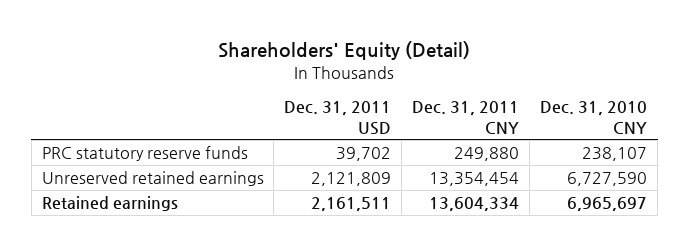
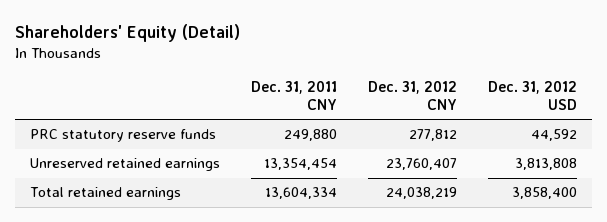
[284,101,392,135] Dec. 31, 2011 USD -> none
[540,101,648,134] Dec. 31, 2010 CNY -> none
none -> [367,81,457,110] Dec. 31, 2012 CNY
none -> [487,81,577,110] Dec. 31, 2012 USD
[41,195,178,211] Retained earnings -> [30,187,182,201] Total retained earnings

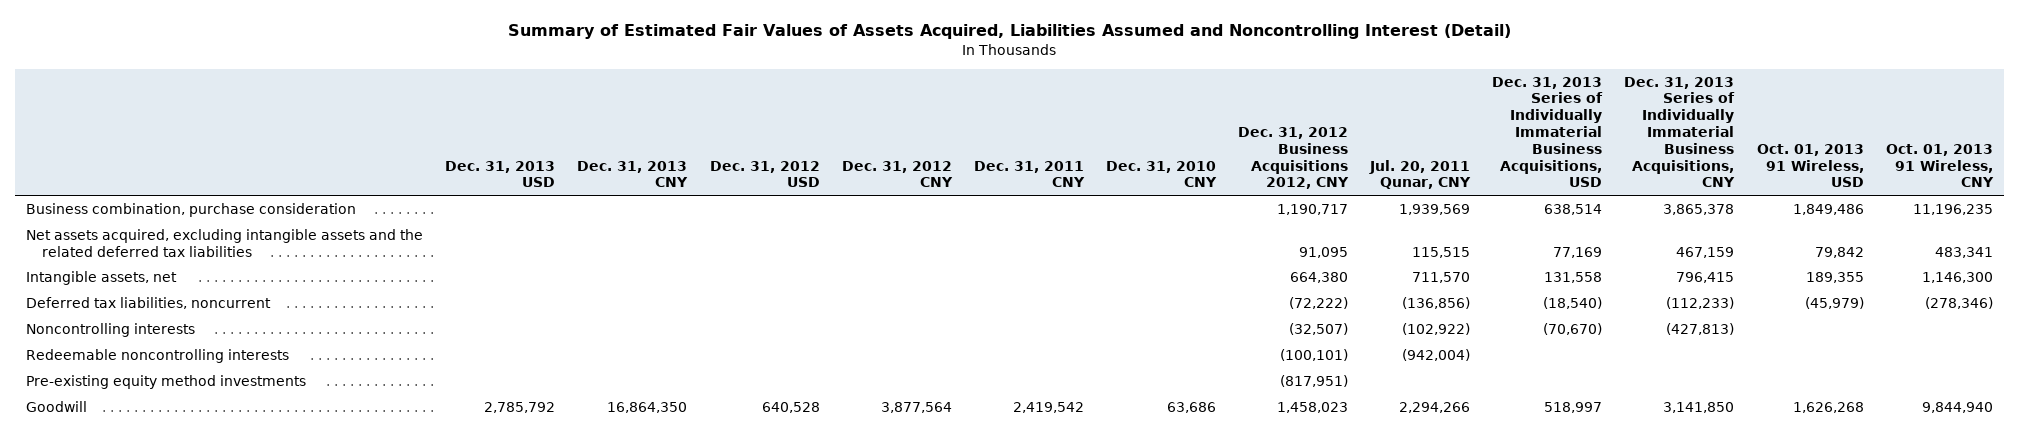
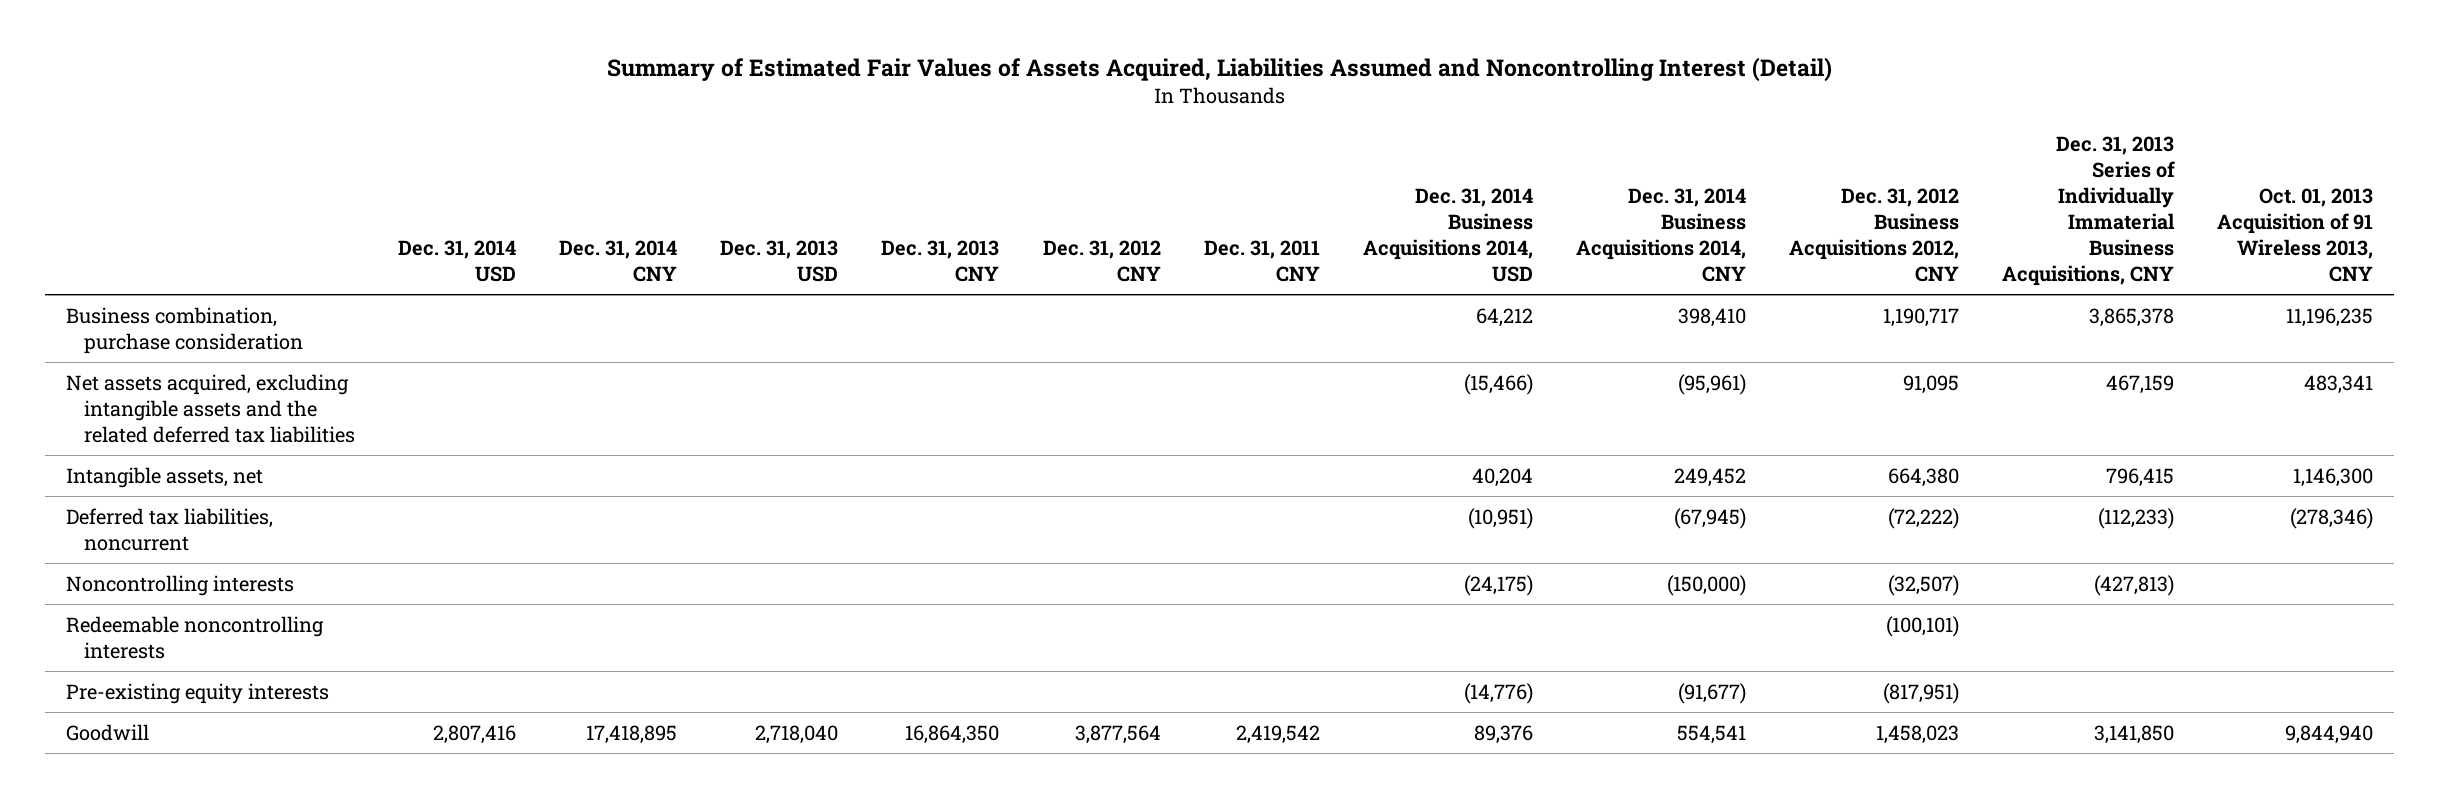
[709,160,820,188] Dec. 31, 2012 USD -> none
[1105,160,1217,188] Dec. 31, 2010 CNY -> none
[1369,159,1472,190] Jul. 20, 2011 Qunar, CNY -> none
[1492,76,1604,188] Dec. 31, 2013 Series of Individually Immaterial Business Acquisitions, USD -> none
[1756,143,1864,188] Oct. 01, 2013 91 Wireless, USD -> none
[1885,143,1994,188] Oct. 01, 2013 91 Wireless, CNY -> none
none -> [398,240,517,283] Dec. 31, 2014 USD
none -> [559,240,678,283] Dec. 31, 2014 CNY
none -> [1362,187,1533,283] Dec. 31, 2014 Business Acquisitions 2014, USD
none -> [1575,187,1746,283] Dec. 31, 2014 Business Acquisitions 2014, CNY
none -> [2216,187,2373,283] Oct. 01, 2013 Acquisition of 91 Wireless 2013, CNY
[26,374,307,389] Pre-existing equity method investments -> [66,682,330,704] Pre-existing equity interests
[484,401,556,413] 2,785,792 -> [755,724,839,744] 2,718,040

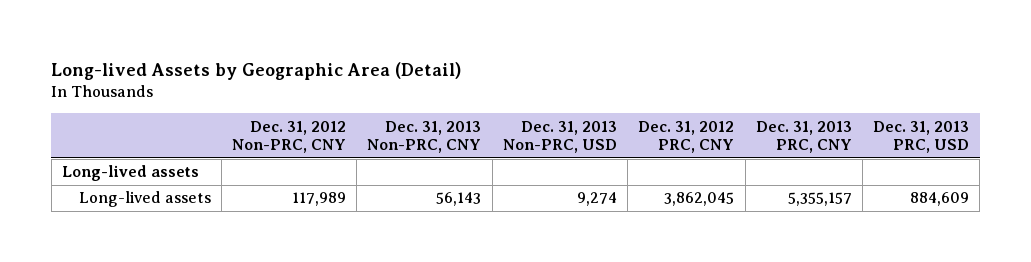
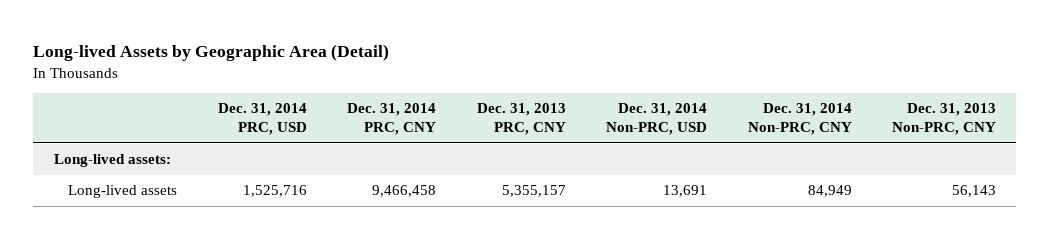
[232,120,347,154] Dec. 31, 2012 Non-PRC, CNY -> none
[502,120,617,154] Dec. 31, 2013 Non-PRC, USD -> none
[638,120,735,154] Dec. 31, 2012 PRC, CNY -> none
[873,120,970,154] Dec. 31, 2013 PRC, USD -> none
none -> [217,103,307,136] Dec. 31, 2014 PRC, USD
none -> [347,103,437,136] Dec. 31, 2014 PRC, CNY
none -> [606,103,708,136] Dec. 31, 2014 Non-PRC, USD
none -> [747,103,852,136] Dec. 31, 2014 Non-PRC, CNY
[62,165,200,182] Long-lived assets -> [53,154,171,168] Long-lived assets:

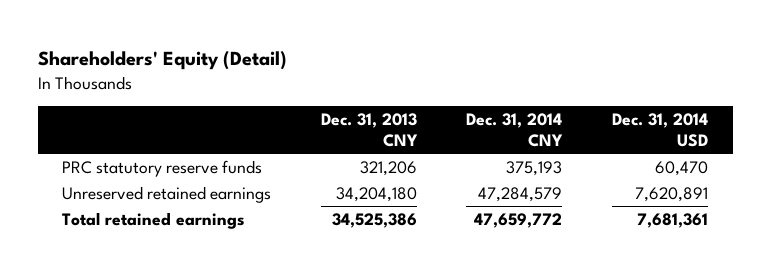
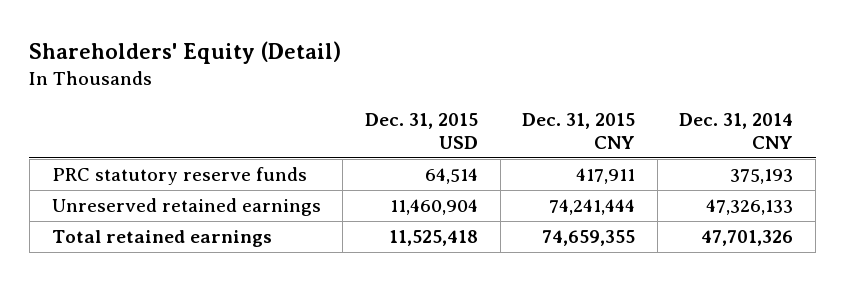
[320,113,418,147] Dec. 31, 2013 CNY -> none
[612,113,709,147] Dec. 31, 2014 USD -> none
none -> [364,113,478,150] Dec. 31, 2015 USD
none -> [522,113,636,150] Dec. 31, 2015 CNY
[478,186,563,202] 47,284,579 -> [706,199,794,216] 47,326,133
[474,212,563,228] 47,659,772 -> [701,230,794,247] 47,701,326

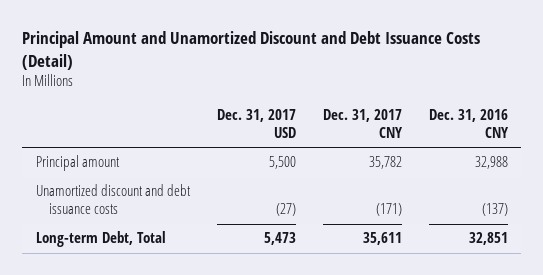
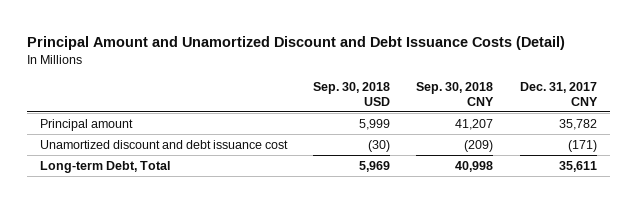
[216,108,296,138] Dec. 31, 2017 USD -> none
[428,108,509,138] Dec. 31, 2016 CNY -> none
none -> [313,81,391,106] Sep. 30, 2018 USD
none -> [416,81,495,106] Sep. 30, 2018 CNY
[35,184,191,215] Unamortized discount and debt issuance costs -> [40,139,289,149] Unamortized discount and debt issuance cost

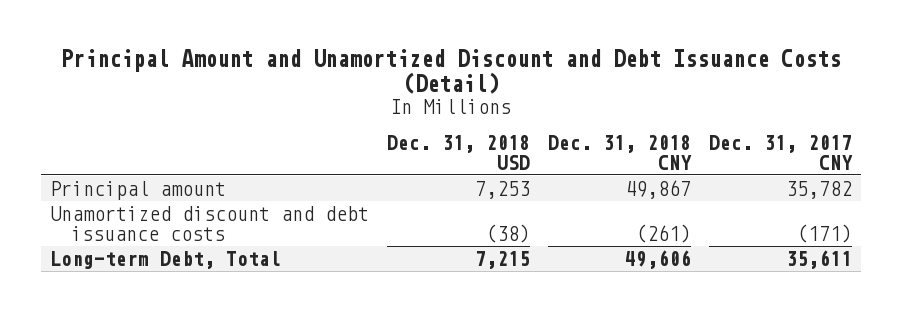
[313,81,391,106] Sep. 30, 2018 USD -> none
[416,81,495,106] Sep. 30, 2018 CNY -> none
none -> [387,135,531,170] Dec. 31, 2018 USD
none -> [548,135,693,170] Dec. 31, 2018 CNY
[40,139,289,149] Unamortized discount and debt issuance cost -> [50,206,370,241] Unamortized discount and debt issuance costs

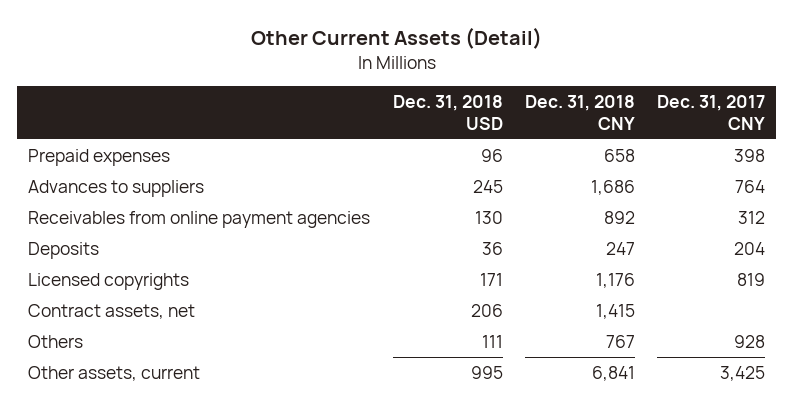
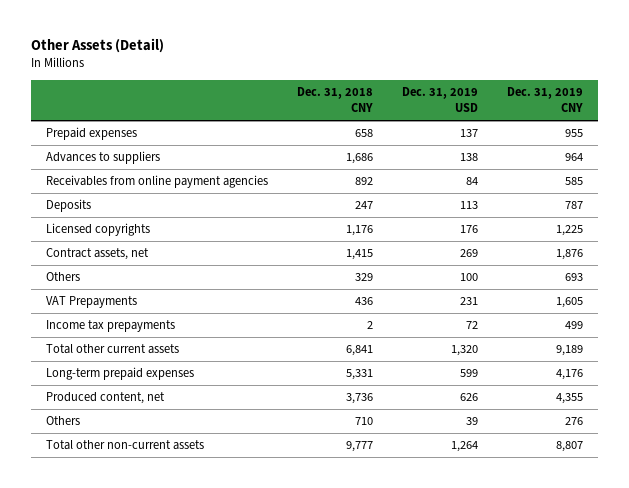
[250,26,542,49] Other Current Assets (Detail) -> [30,38,164,54] Other Assets (Detail)
[392,95,503,130] Dec. 31, 2018 USD -> none
[656,95,765,130] Dec. 31, 2017 CNY -> none
none -> [401,86,478,113] Dec. 31, 2019 USD
none -> [507,86,584,113] Dec. 31, 2019 CNY
[605,335,635,349] 767 -> [354,273,373,282] 329
none -> [45,296,137,309] VAT Prepayments
none -> [45,320,175,333] Income tax prepayments
[28,366,201,382] Other assets, current -> [45,344,179,355] Total other current assets
none -> [45,367,194,381] Long-term prepaid expenses
none -> [45,392,165,405] Produced content, net
none -> [45,416,80,426] Others
none -> [45,440,204,451] Total other non-current assets

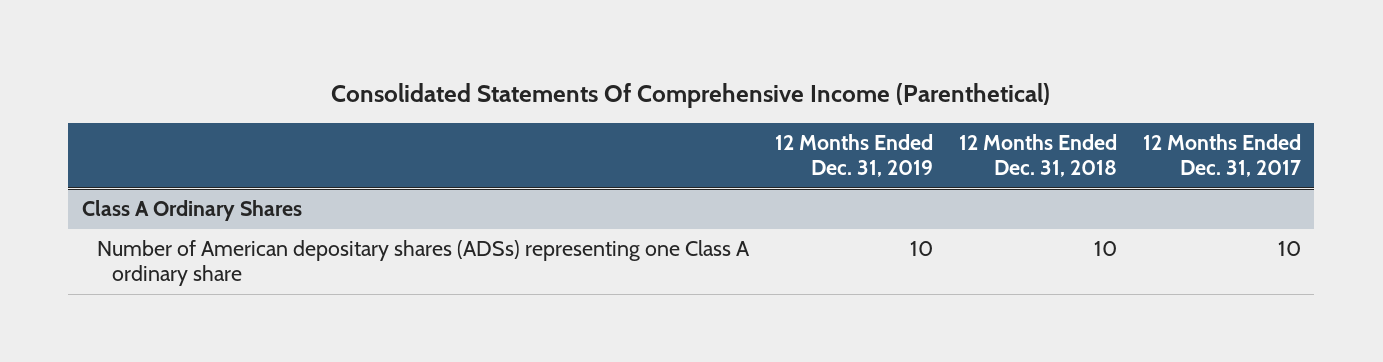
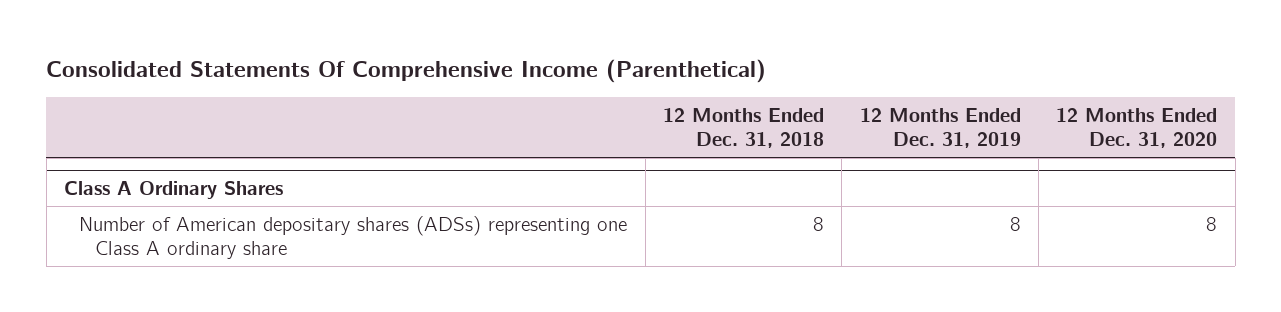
[1143,134,1302,178] 12 Months Ended Dec. 31, 2017 -> none
none -> [1056,107,1218,148] 12 Months Ended Dec. 31, 2020
[909,241,933,257] 10 -> [1009,216,1021,231] 8
[1094,241,1118,257] 10 -> [812,216,824,231] 8

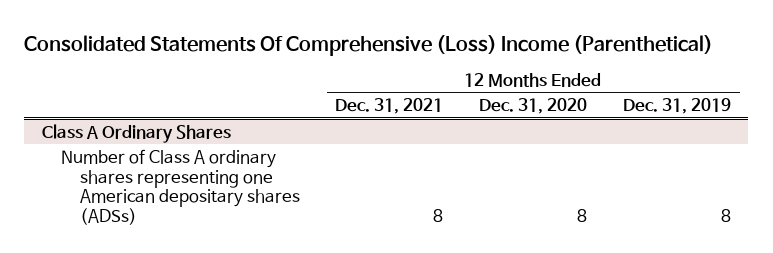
[46,58,767,83] Consolidated Statements Of Comprehensive Income (Parenthetical) -> [24,34,714,56] Consolidated Statements Of Comprehensive (Loss) Income (Parenthetical)
[662,107,824,148] 12 Months Ended Dec. 31, 2018 -> none
none -> [335,98,444,115] Dec. 31, 2021
[79,215,628,260] Number of American depositary shares (ADSs) representing one Class A ordinary share -> [60,148,300,226] Number of Class A ordinary shares representing one American depositary shares (ADSs)

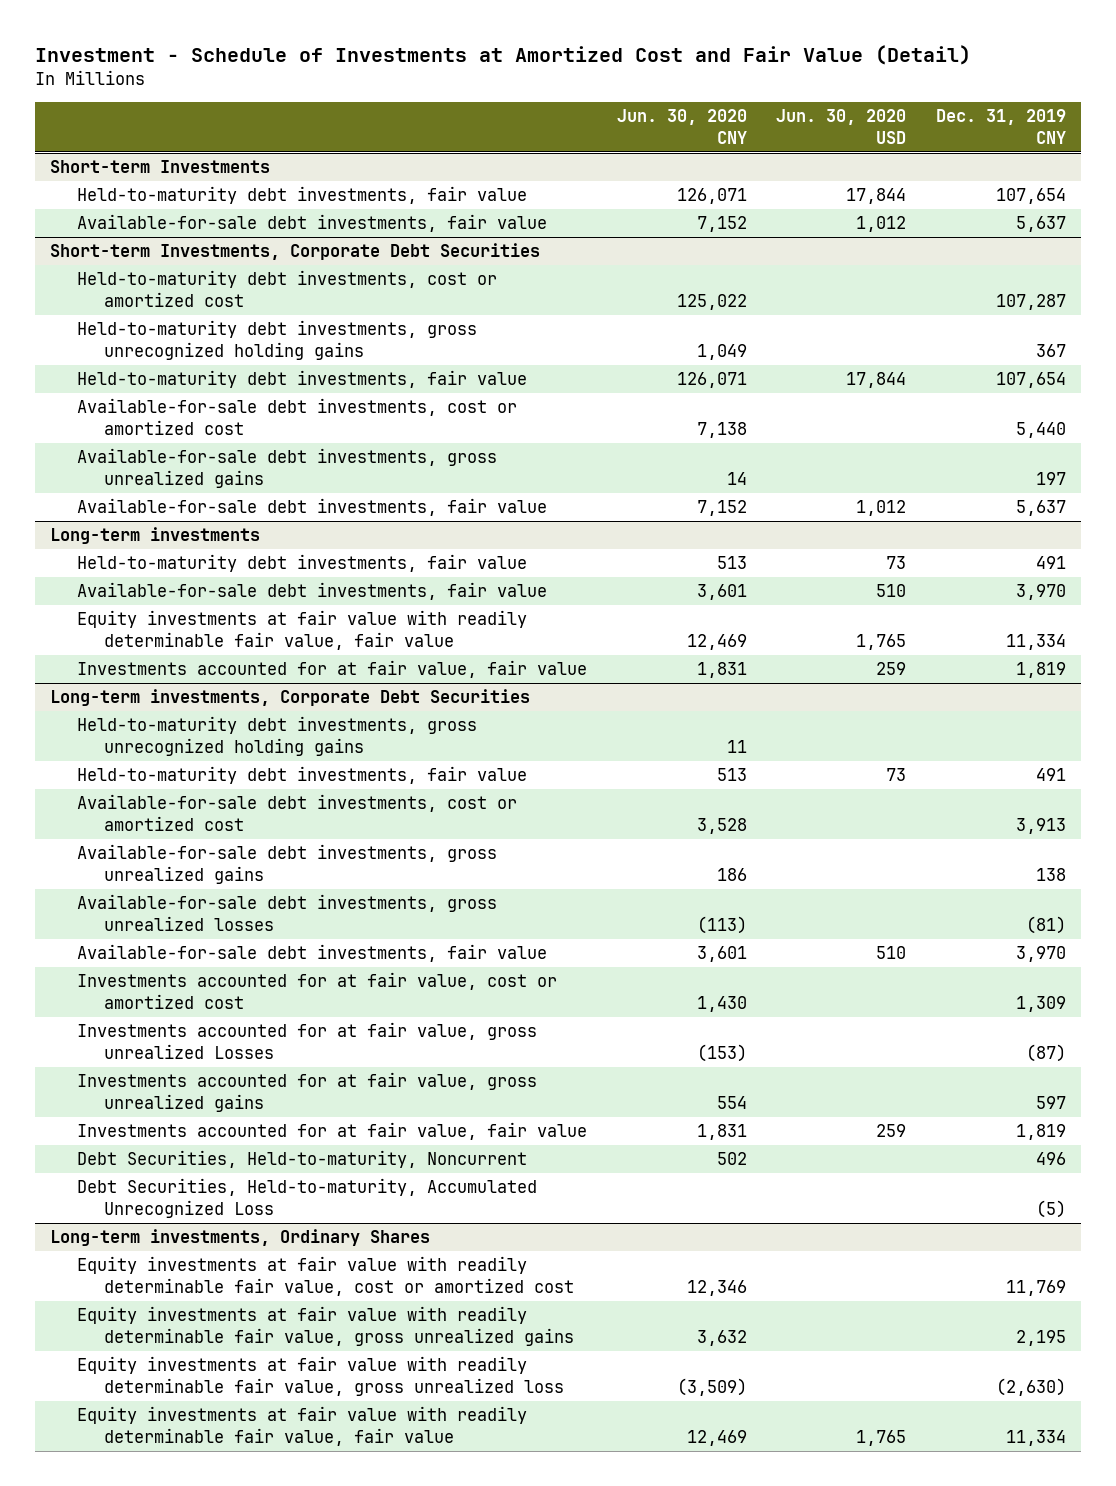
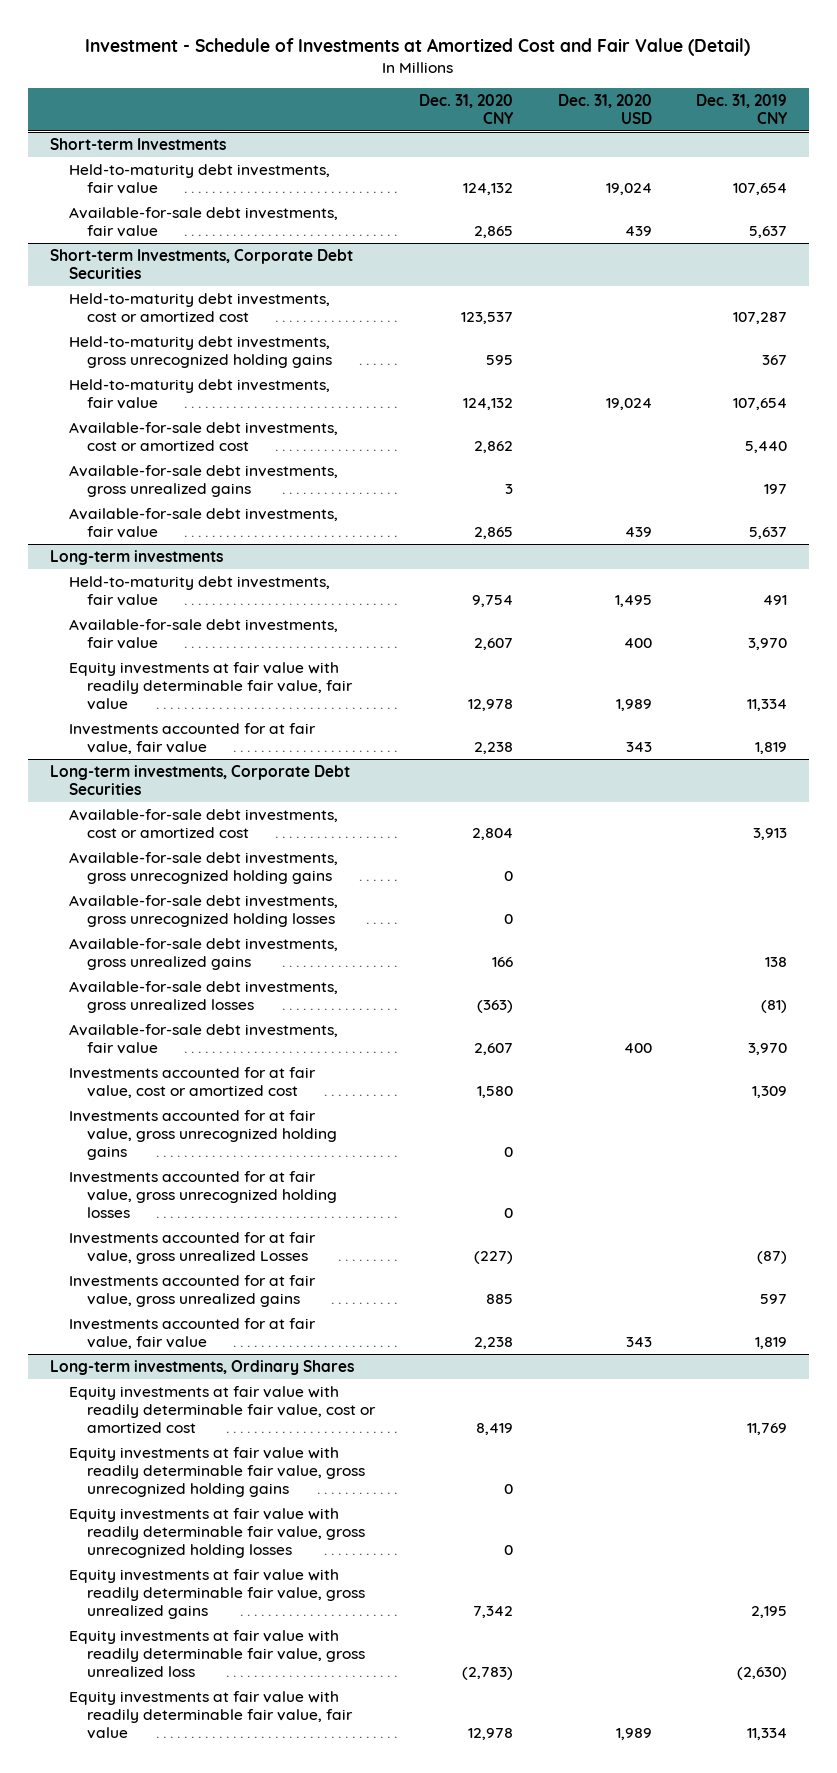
[616,109,747,145] Jun. 30, 2020 CNY -> none
[776,109,907,145] Jun. 30, 2020 USD -> none
none -> [419,93,514,125] Dec. 31, 2020 CNY
none -> [557,93,652,125] Dec. 31, 2020 USD
[76,716,477,756] Held-to-maturity debt investments, gross unrecognized holding gains -> none
[76,766,527,785] Held-to-maturity debt investments, fair value -> none
none -> [68,851,338,885] Available-for-sale debt investments, gross unrecognized holding gains
none -> [68,894,338,928] Available-for-sale debt investments, gross unrecognized holding losses
none -> [68,1109,338,1161] Investments accounted for at fair value, gross unrecognized holding gains
none -> [68,1170,338,1219] Investments accounted for at fair value, gross unrecognized holding losses
[76,1150,527,1169] Debt Securities, Held-to-maturity, Noncurrent -> none
[76,1178,537,1218] Debt Securities, Held-to-maturity, Accumulated Unrecognized Loss -> none
none -> [68,1446,366,1498] Equity investments at fair value with readily determinable fair value, gross unrecognized holding gains
none -> [68,1507,366,1559] Equity investments at fair value with readily determinable fair value, gross unrecognized holding losses

